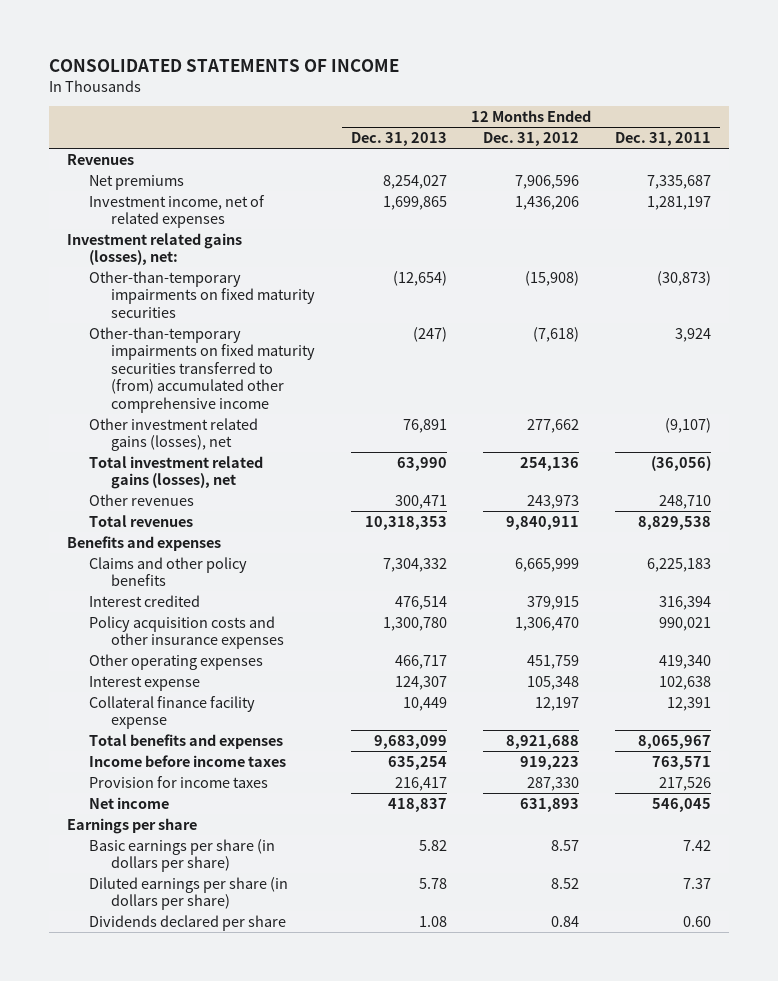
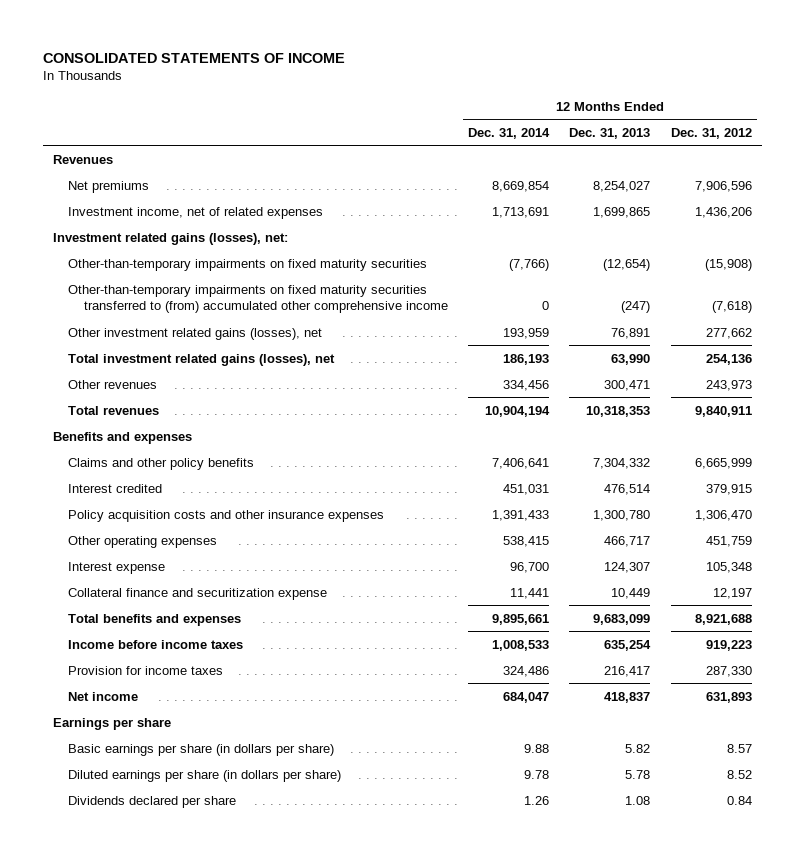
[615,132,712,147] Dec. 31, 2011 -> none
none -> [468,127,551,139] Dec. 31, 2014
[88,695,255,730] Collateral finance facility expense -> [68,587,328,600] Collateral finance and securitization expense

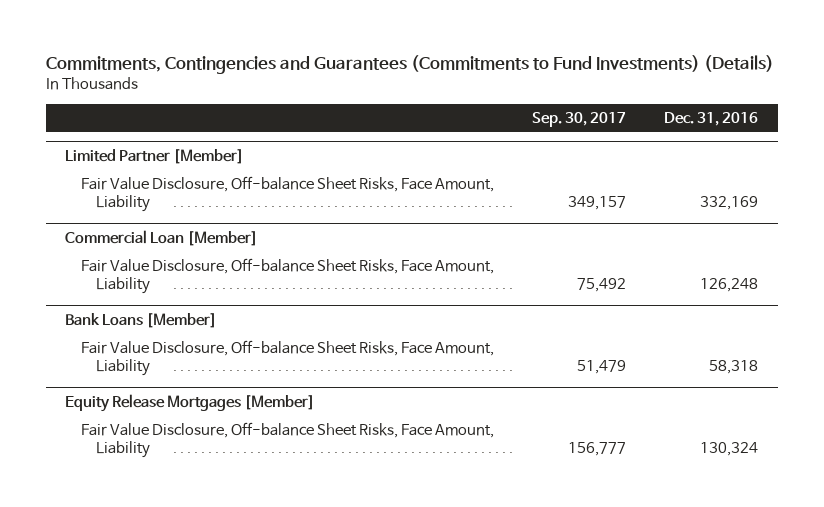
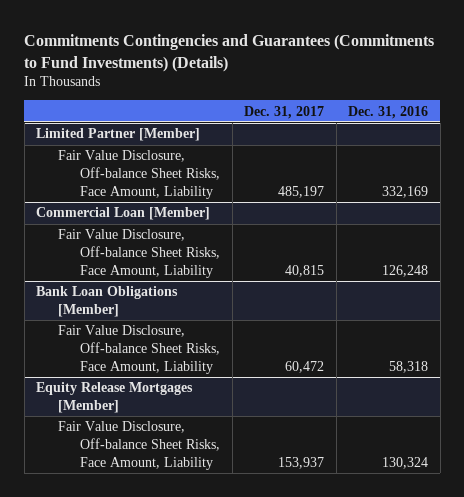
[46,55,775,75] Commitments, Contingencies and Guarantees (Commitments to Fund Investments) (Details) -> [24,33,435,72] Commitments Contingencies and Guarantees (Commitments to Fund Investments) (Details)
[531,112,626,128] Sep. 30, 2017 -> none
none -> [244,105,325,119] Dec. 31, 2017
[65,313,218,329] Bank Loans [Member] -> [36,286,179,318] Bank Loan Obligations [Member]

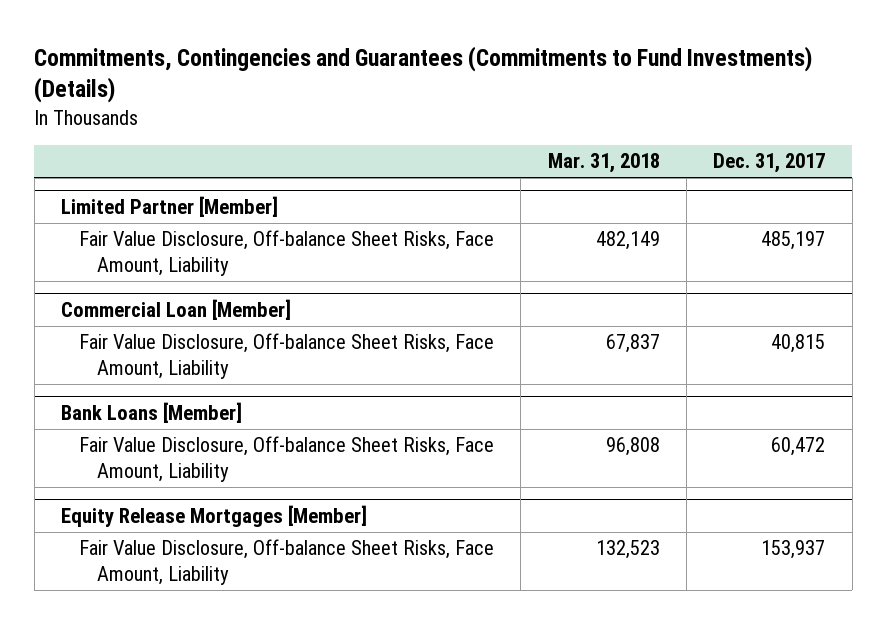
[24,33,435,72] Commitments Contingencies and Guarantees (Commitments to Fund Investments) (Details) -> [34,45,813,104] Commitments, Contingencies and Guarantees (Commitments to Fund Investments) (Details)
[348,105,429,119] Dec. 31, 2016 -> none
none -> [547,153,660,174] Mar. 31, 2018
[36,286,179,318] Bank Loan Obligations [Member] -> [61,402,243,424] Bank Loans [Member]

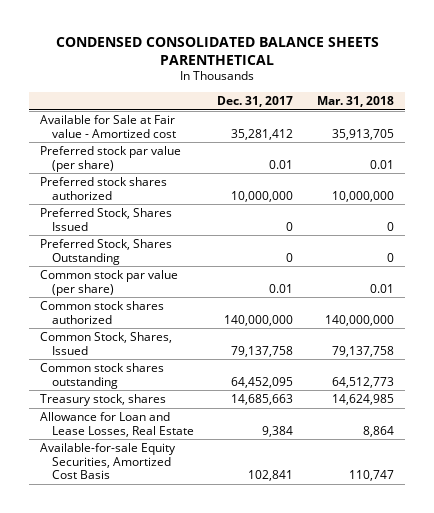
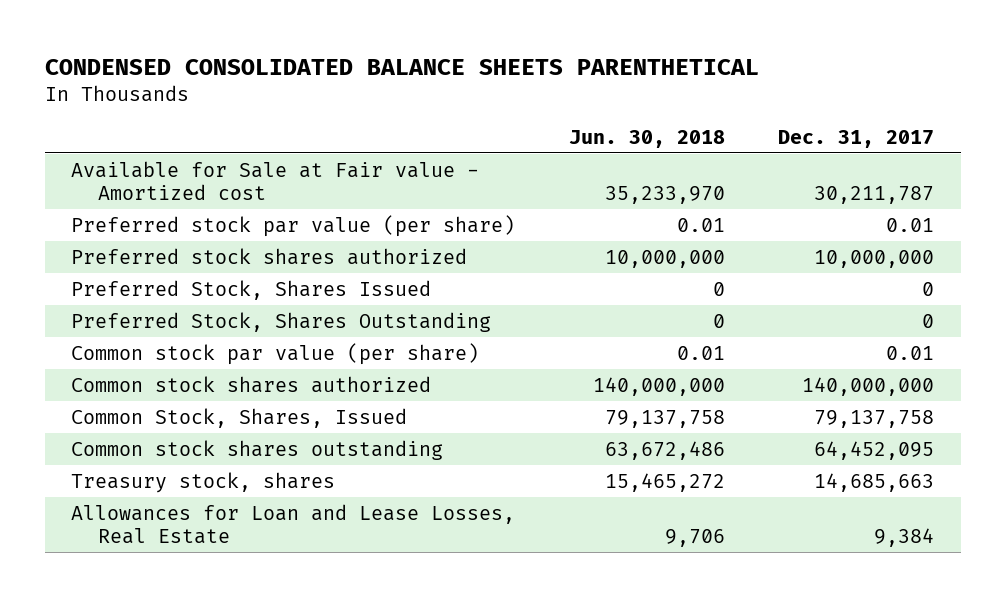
[316,95,394,107] Mar. 31, 2018 -> none
none -> [568,129,725,148] Jun. 30, 2018
[231,128,294,140] 35,281,412 -> [814,186,935,205] 30,211,787
[40,442,177,480] Available-for-sale Equity Securities, Amortized Cost Basis -> none
[40,411,195,437] Allowance for Loan and Lease Losses, Real Estate -> [71,503,516,545] Allowances for Loan and Lease Losses, Real Estate

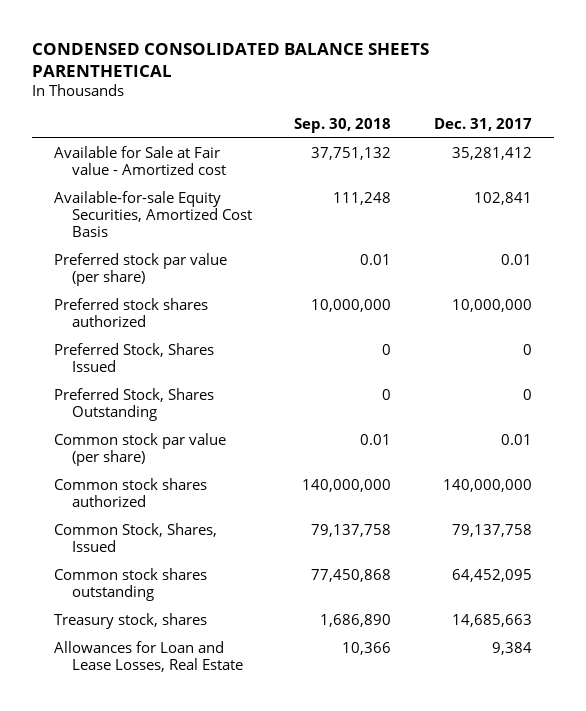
[568,129,725,148] Jun. 30, 2018 -> none
none -> [294,118,392,134] Sep. 30, 2018
[814,186,935,205] 30,211,787 -> [452,146,533,160] 35,281,412
none -> [53,190,252,238] Available-for-sale Equity Securities, Amortized Cost Basis

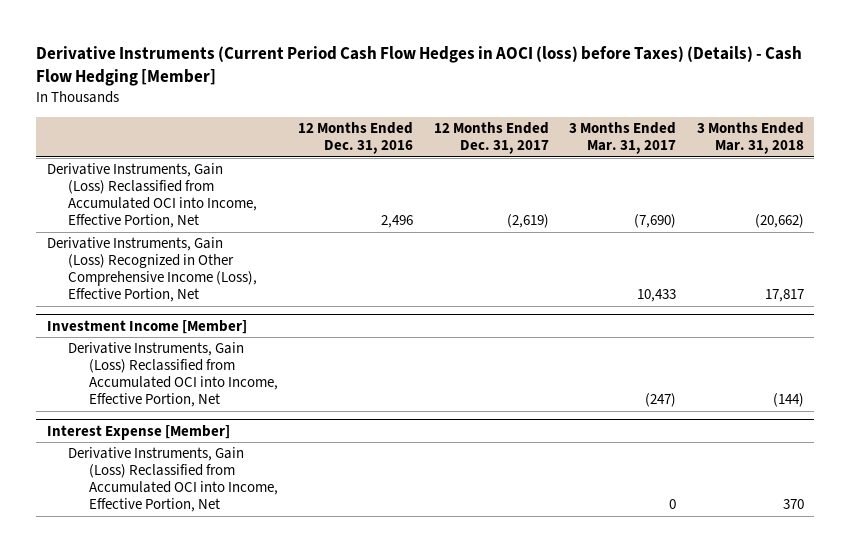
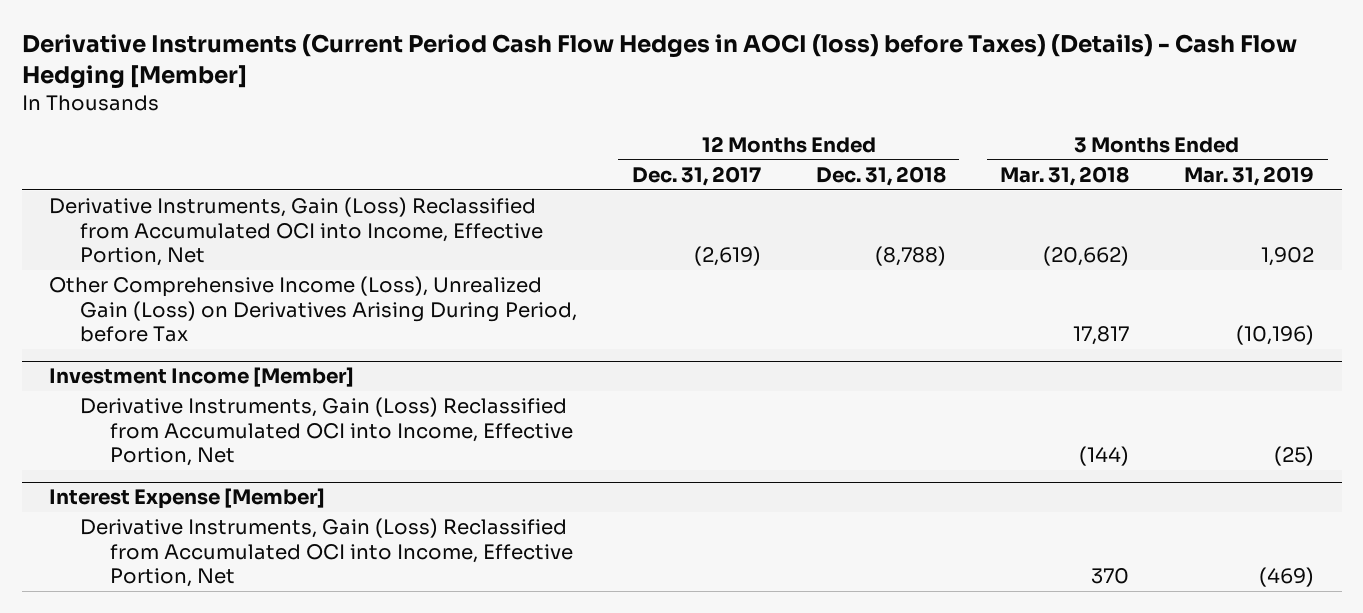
[298,122,414,155] 12 Months Ended Dec. 31, 2016 -> none
[569,122,677,155] 3 Months Ended Mar. 31, 2017 -> none
none -> [815,166,946,187] Dec. 31, 2018
none -> [1184,166,1315,187] Mar. 31, 2019
[46,237,257,303] Derivative Instruments, Gain (Loss) Recognized in Other Comprehensive Income (Loss), Effective Portion, Net -> [49,276,577,343] Other Comprehensive Income (Loss), Unrealized Gain (Loss) on Derivatives Arising During Period, before Tax

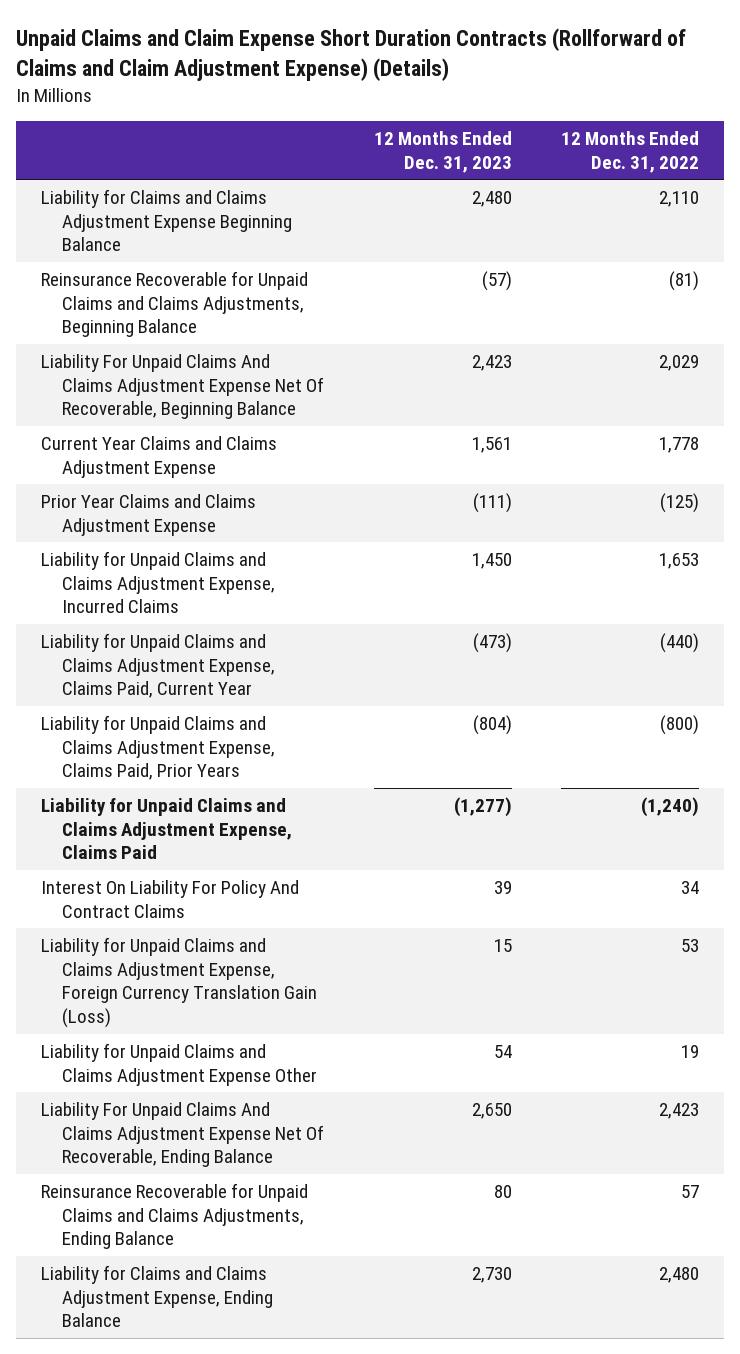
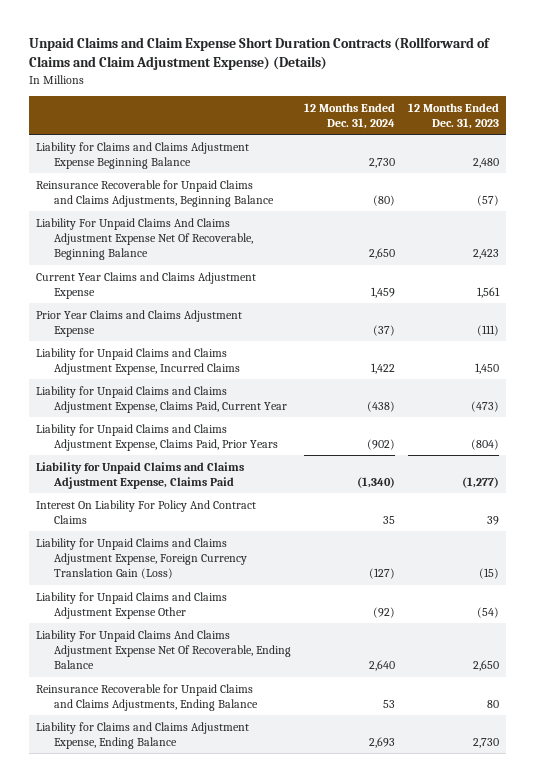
[560,131,699,173] 12 Months Ended Dec. 31, 2022 -> none
none -> [304,102,396,129] 12 Months Ended Dec. 31, 2024
[493,939,512,953] 15 -> [479,568,500,580] (15)
[493,1045,512,1059] 54 -> [477,606,500,618] (54)

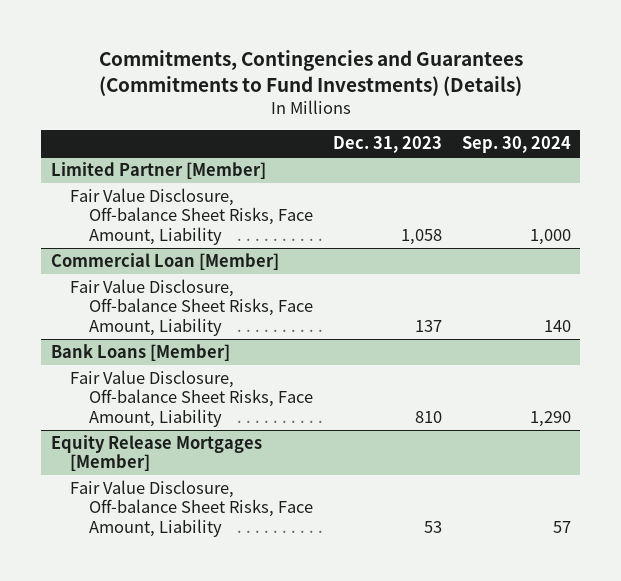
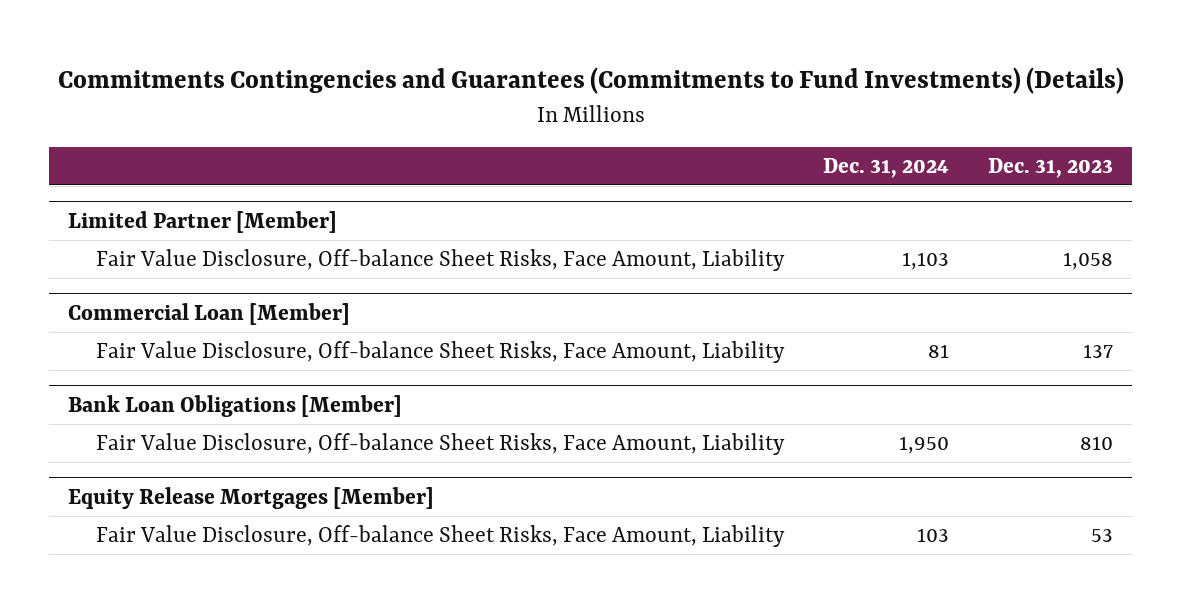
[98,50,523,96] Commitments, Contingencies and Guarantees (Commitments to Fund Investments) (Details) -> [57,66,1124,94] Commitments Contingencies and Guarantees (Commitments to Fund Investments) (Details)
[461,136,571,154] Sep. 30, 2024 -> none
none -> [822,157,949,178] Dec. 31, 2024
[50,343,230,361] Bank Loans [Member] -> [68,394,403,417] Bank Loan Obligations [Member]

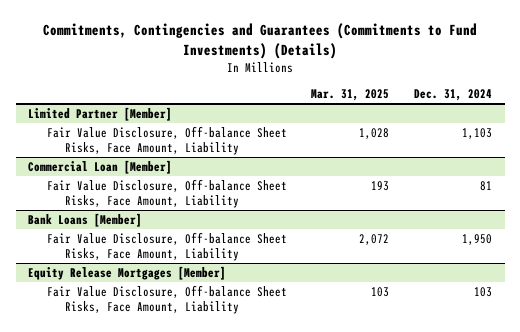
[57,66,1124,94] Commitments Contingencies and Guarantees (Commitments to Fund Investments) (Details) -> [43,23,478,59] Commitments, Contingencies and Guarantees (Commitments to Fund Investments) (Details)
[987,157,1113,178] Dec. 31, 2023 -> none
none -> [311,89,390,102] Mar. 31, 2025
[68,394,403,417] Bank Loan Obligations [Member] -> [28,212,143,227] Bank Loans [Member]

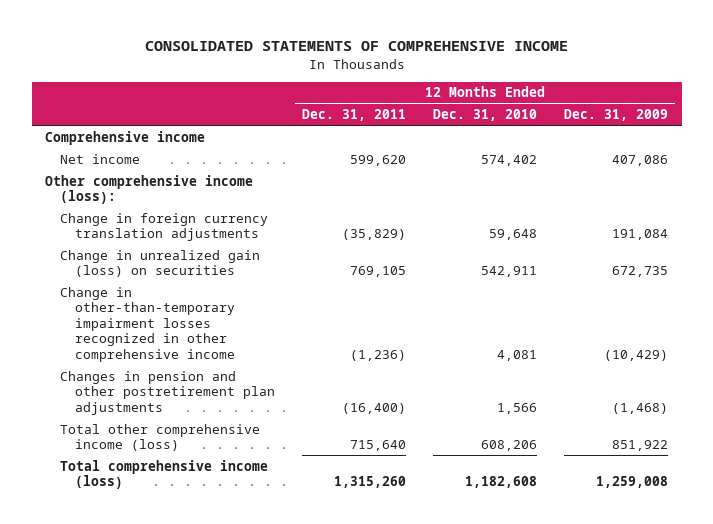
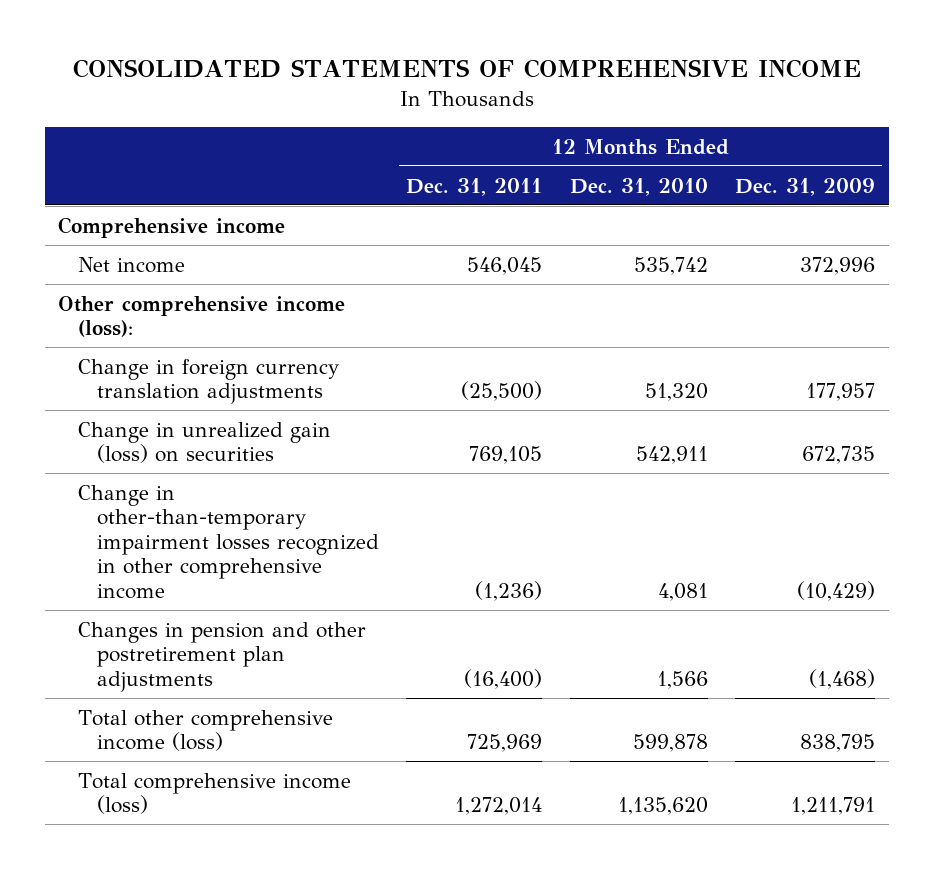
[349,154,406,166] 599,620 -> [467,256,543,275] 546,045
[480,154,537,166] 574,402 -> [633,256,708,275] 535,742
[612,154,669,166] 407,086 -> [799,256,875,275] 372,996
[341,229,406,241] (35,829) -> [461,381,543,402] (25,500)
[488,229,537,241] 59,648 -> [644,383,708,402] 51,320
[612,229,669,241] 191,084 -> [805,383,875,402] 177,957
[349,440,406,452] 715,640 -> [467,734,543,753] 725,969
[480,440,537,452] 608,206 -> [632,734,708,753] 599,878
[612,440,669,452] 851,922 -> [799,734,875,753] 838,795
[333,476,406,489] 1,315,260 -> [455,797,543,816] 1,272,014
[464,476,537,489] 1,182,608 -> [617,797,708,816] 1,135,620
[596,476,669,489] 1,259,008 -> [790,797,875,816] 1,211,791

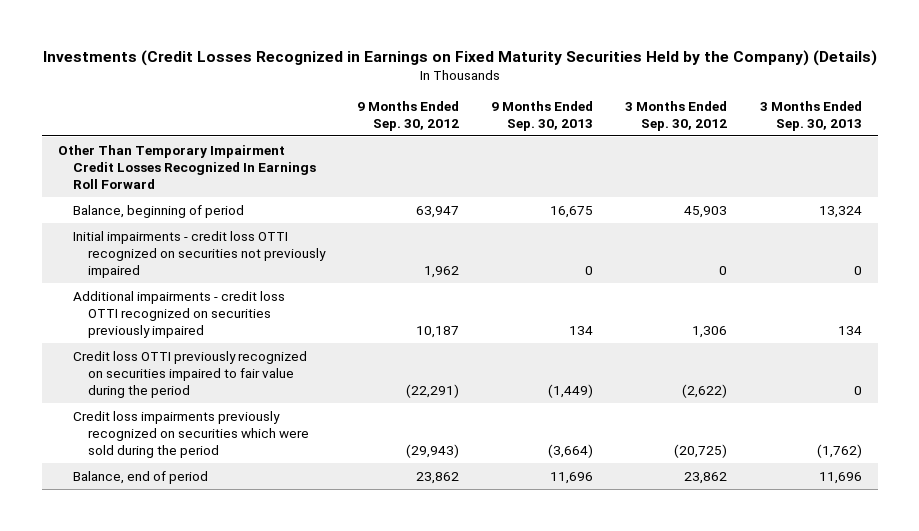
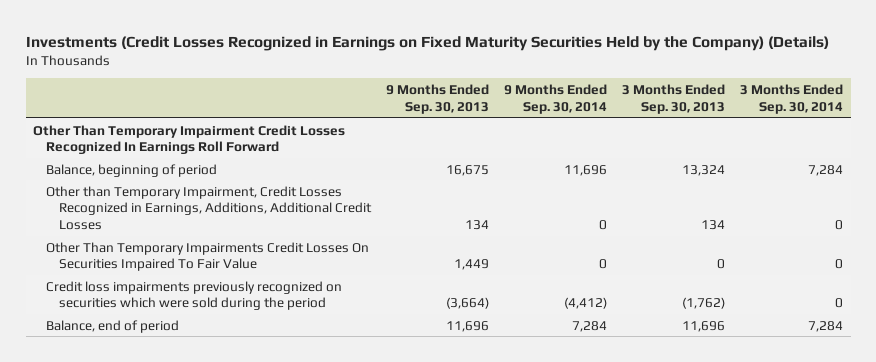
[356,100,459,131] 9 Months Ended Sep. 30, 2012 -> none
[625,100,728,131] 3 Months Ended Sep. 30, 2012 -> none
none -> [503,83,607,114] 9 Months Ended Sep. 30, 2014
none -> [740,83,844,114] 3 Months Ended Sep. 30, 2014
[72,230,326,278] Initial impairments - credit loss OTTI recognized on securities not previously impaired -> none
[72,290,285,338] Additional impairments - credit loss OTTI recognized on securities previously impaired -> [45,185,372,231] Other than Temporary Impairment, Credit Losses Recognized in Earnings, Additions, Additional Credit Losses
[72,350,307,398] Credit loss OTTI previously recognized on securities impaired to fair value during the period -> [45,241,369,272] Other Than Temporary Impairments Credit Losses On Securities Impaired To Fair Value
[548,383,594,398] (1,449) -> [453,259,489,271] 1,449

